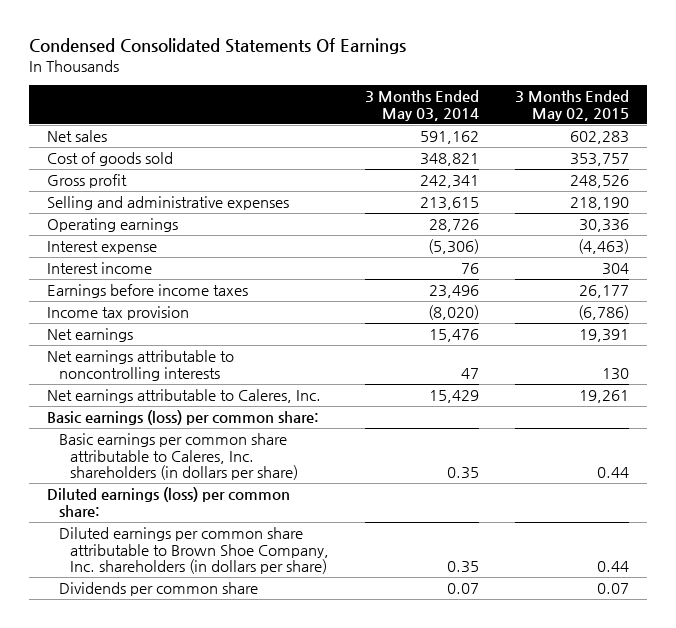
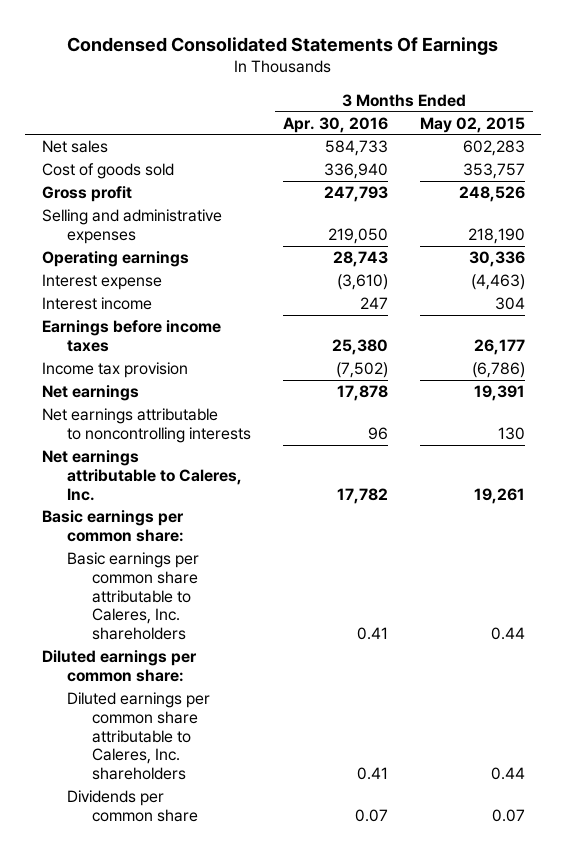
[365,89,480,121] 3 Months Ended May 03, 2014 -> none
none -> [282,116,388,133] Apr. 30, 2016
[47,409,320,425] Basic earnings (loss) per common share: -> [41,510,184,542] Basic earnings per common share:
[58,432,299,481] Basic earnings per common share attributable to Caleres, Inc. shareholders (in dollars per share) -> [66,552,199,640] Basic earnings per common share attributable to Caleres, Inc. shareholders
[47,486,291,517] Diluted earnings (loss) per common share: -> [41,650,197,682] Diluted earnings per common share:
[58,526,330,575] Diluted earnings per common share attributable to Brown Shoe Company, Inc. shareholders (in dollars per share) -> [66,692,210,780] Diluted earnings per common share attributable to Caleres, Inc. shareholders

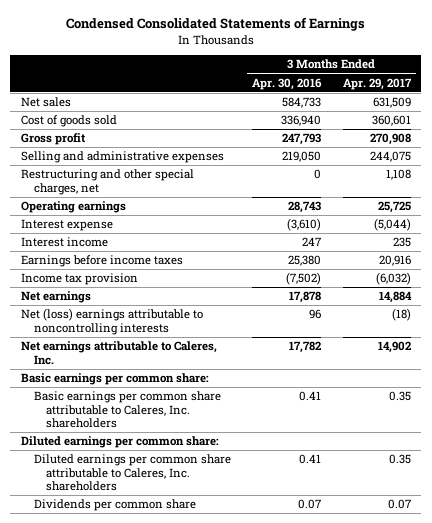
[67,36,499,55] Condensed Consolidated Statements Of Earnings -> [65,17,365,32] Condensed Consolidated Statements of Earnings
[419,116,525,133] May 02, 2015 -> none
none -> [342,77,412,90] Apr. 29, 2017
none -> [21,169,195,195] Restructuring and other special charges, net
[41,408,251,443] Net earnings attributable to noncontrolling interests -> [21,308,204,335] Net (loss) earnings attributable to noncontrolling interests

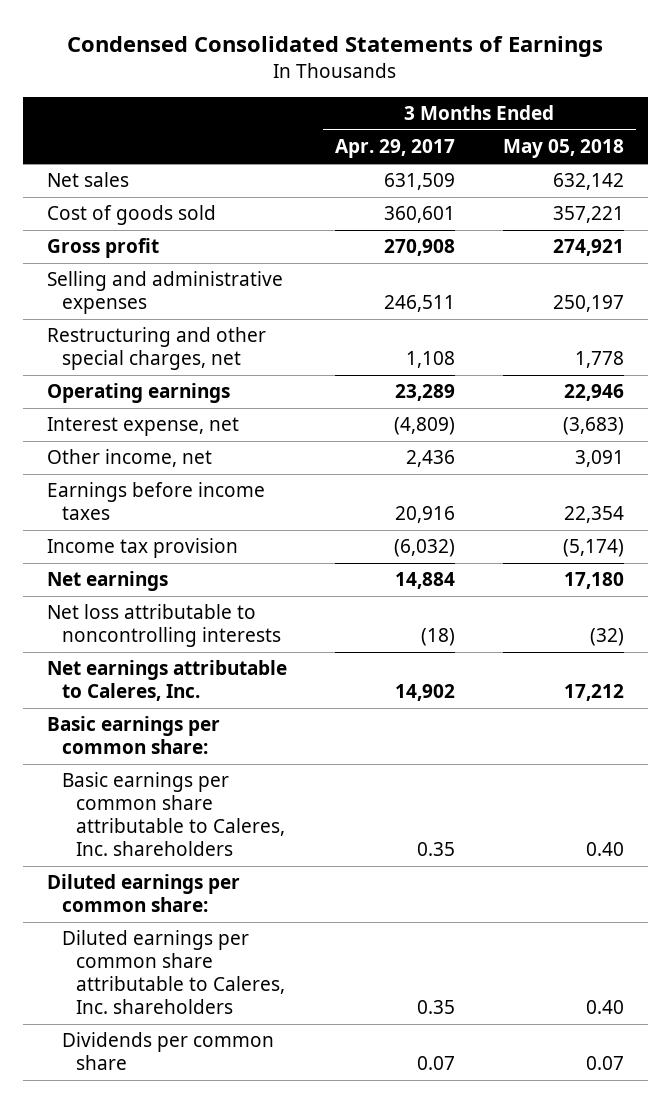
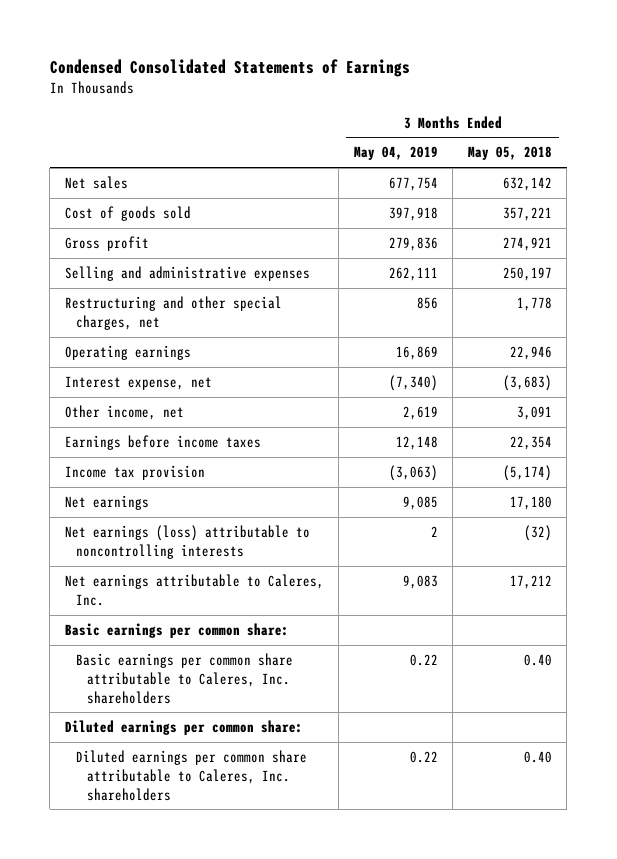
[334,139,455,159] Apr. 29, 2017 -> none
none -> [353,146,438,161] May 04, 2019
[46,604,281,648] Net loss attributable to noncontrolling interests -> [64,525,310,559] Net earnings (loss) attributable to noncontrolling interests
[61,1032,274,1071] Dividends per common share -> none

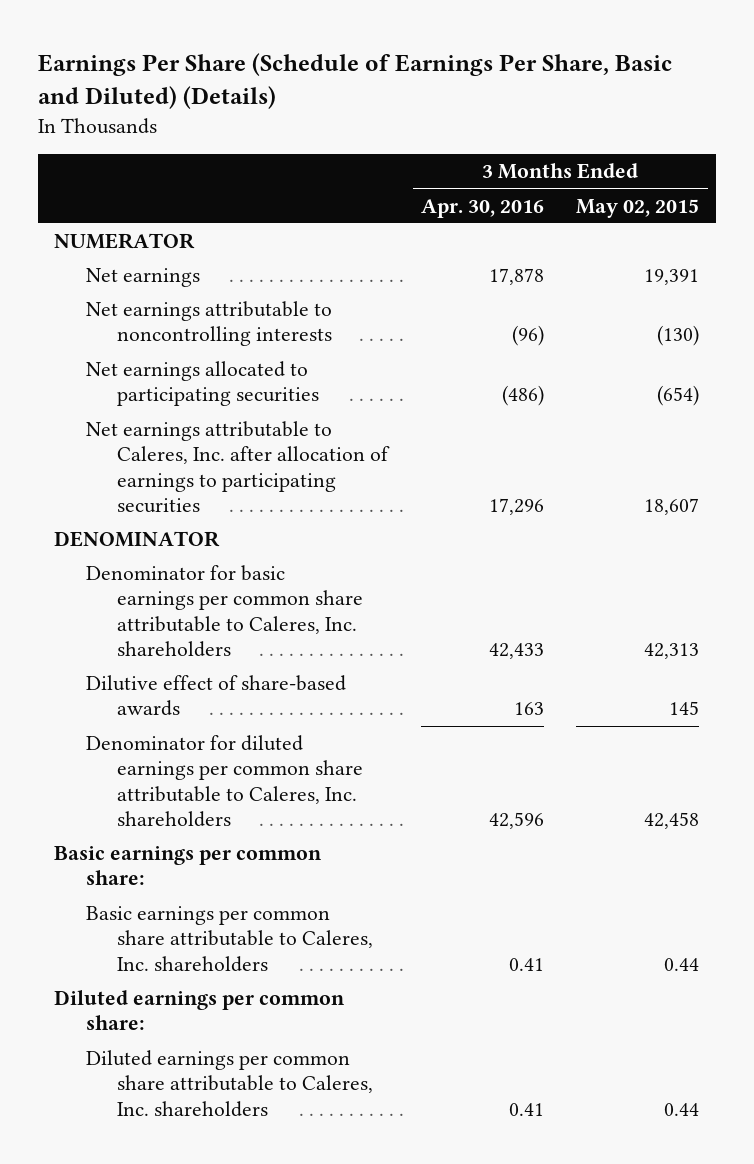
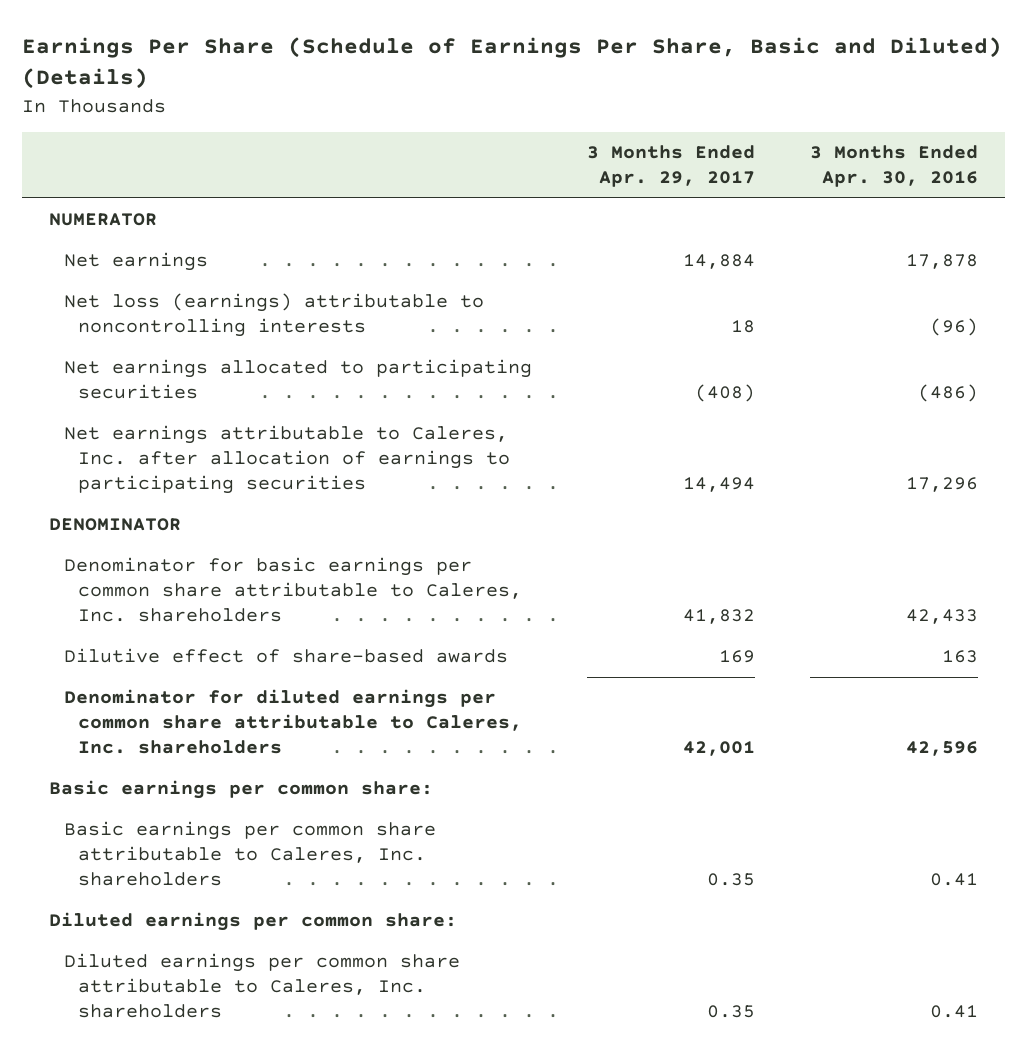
[576,198,700,218] May 02, 2015 -> none
none -> [586,145,755,188] 3 Months Ended Apr. 29, 2017
[85,301,333,347] Net earnings attributable to noncontrolling interests -> [63,293,484,338] Net loss (earnings) attributable to noncontrolling interests

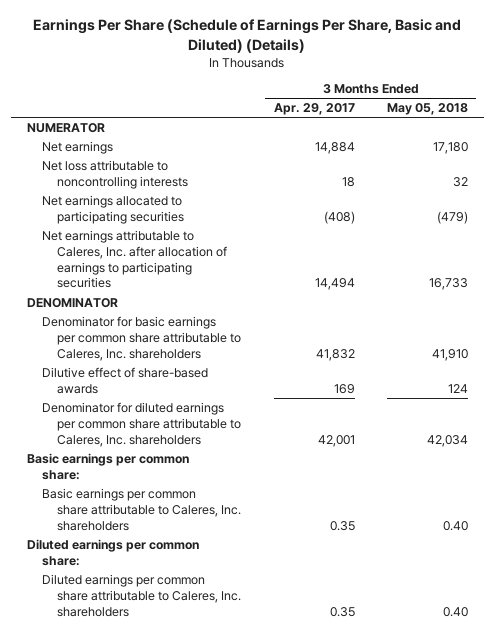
[809,145,978,188] 3 Months Ended Apr. 30, 2016 -> none
none -> [387,103,469,116] May 05, 2018
[63,293,484,338] Net loss (earnings) attributable to noncontrolling interests -> [41,160,189,189] Net loss attributable to noncontrolling interests

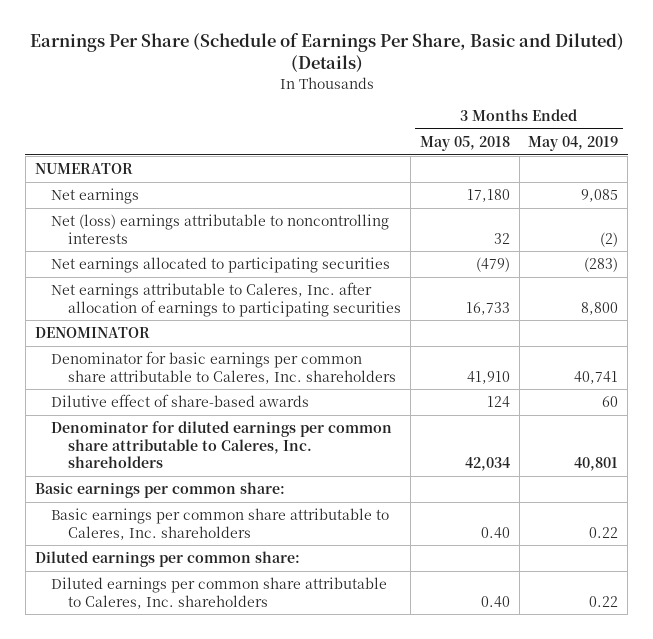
[273,103,355,116] Apr. 29, 2017 -> none
none -> [528,135,619,151] May 04, 2019
[41,160,189,189] Net loss attributable to noncontrolling interests -> [51,214,390,244] Net (loss) earnings attributable to noncontrolling interests

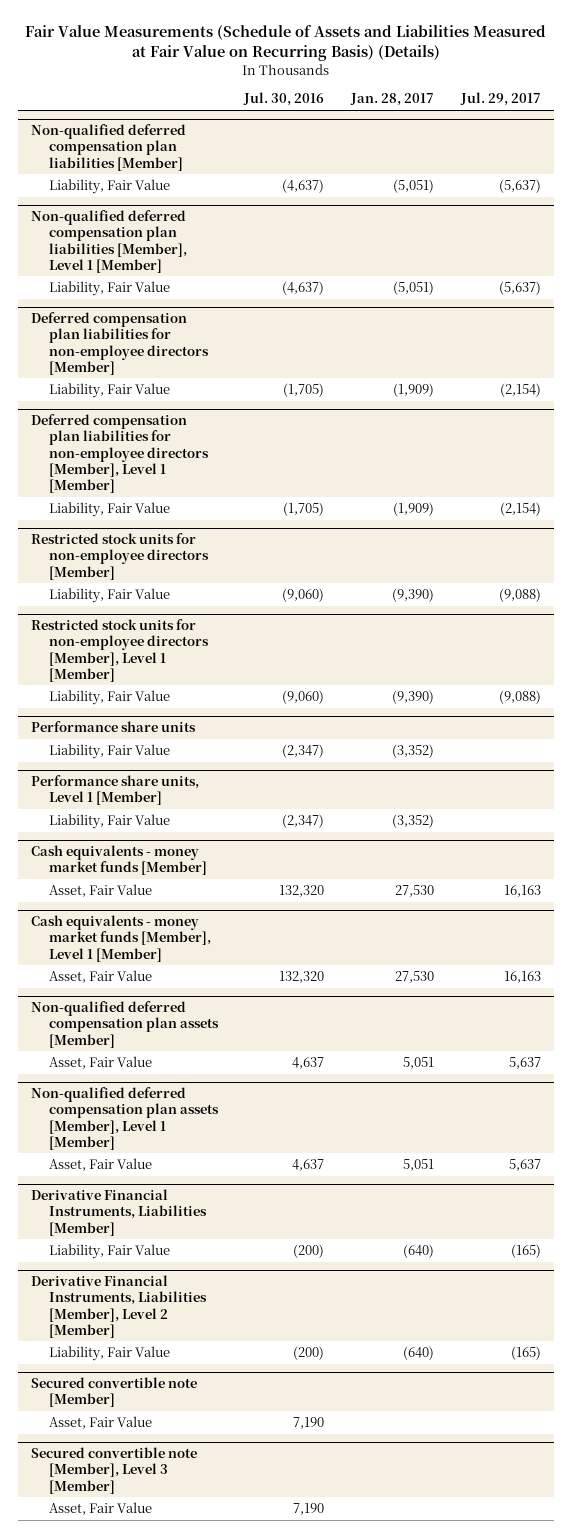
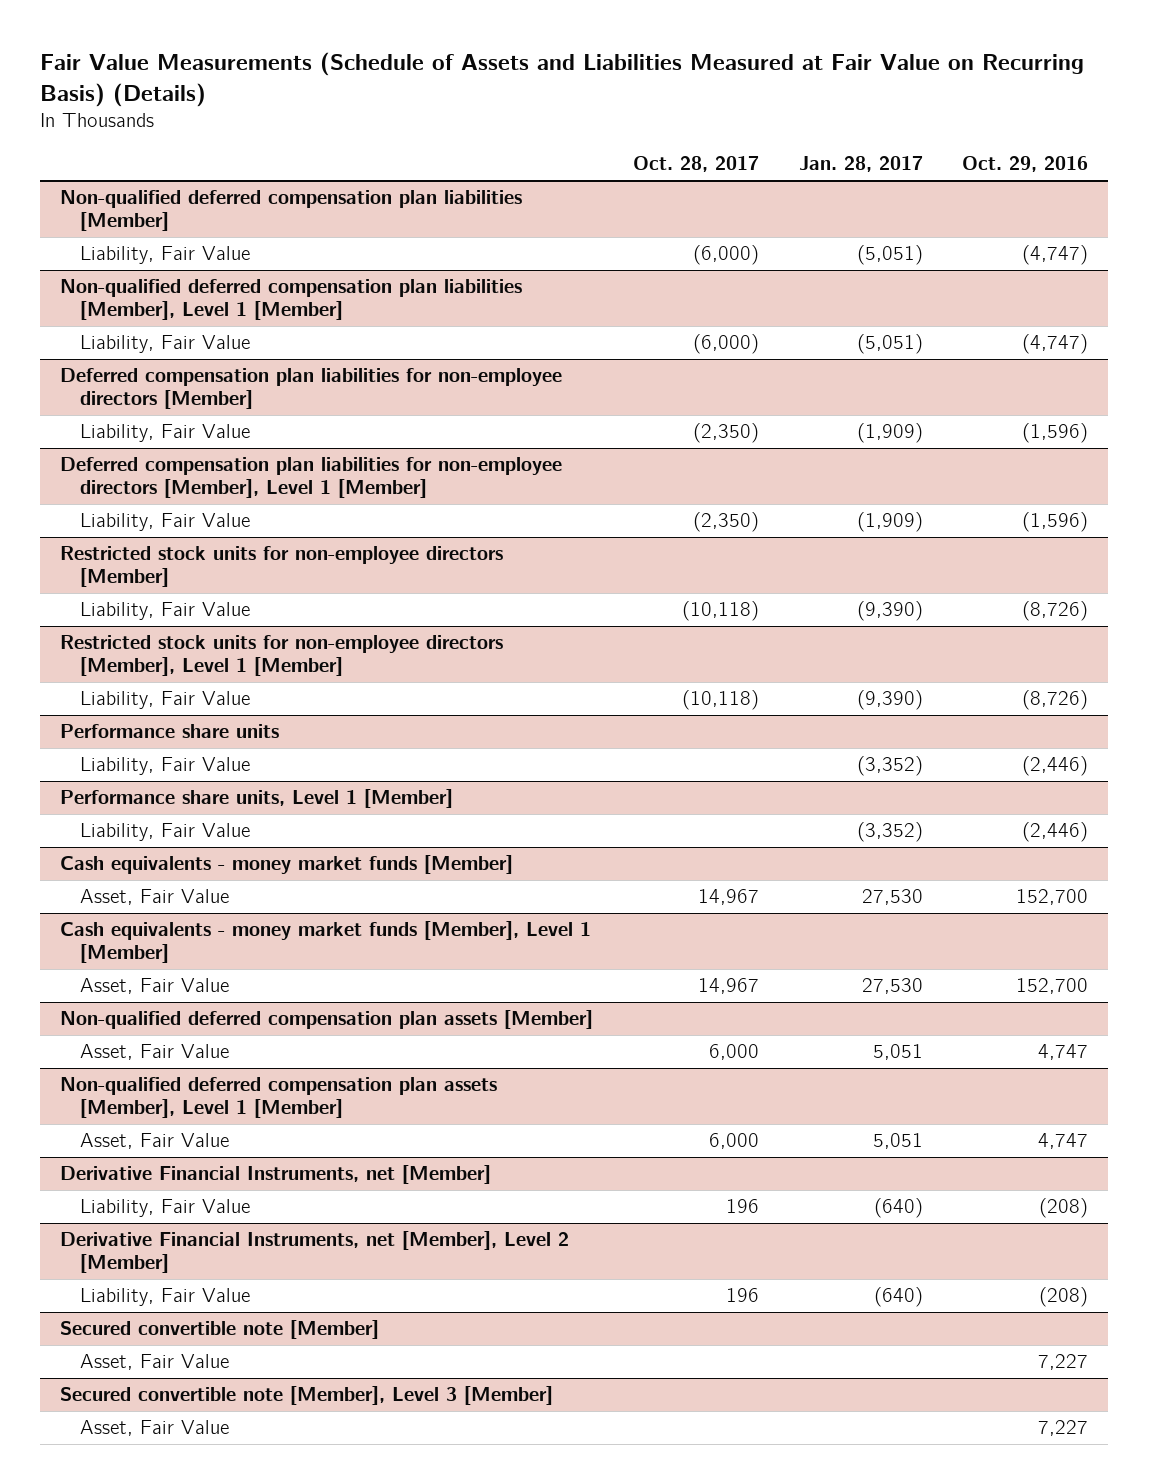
[243,92,325,107] Jul. 30, 2016 -> none
[459,92,541,107] Jul. 29, 2017 -> none
none -> [632,156,759,173] Oct. 28, 2017
none -> [962,156,1089,173] Oct. 29, 2016
[30,1189,207,1236] Derivative Financial Instruments, Liabilities [Member] -> [60,1165,492,1185] Derivative Financial Instruments, net [Member]
[30,1275,207,1338] Derivative Financial Instruments, Liabilities [Member], Level 2 [Member] -> [60,1231,570,1273] Derivative Financial Instruments, net [Member], Level 2 [Member]

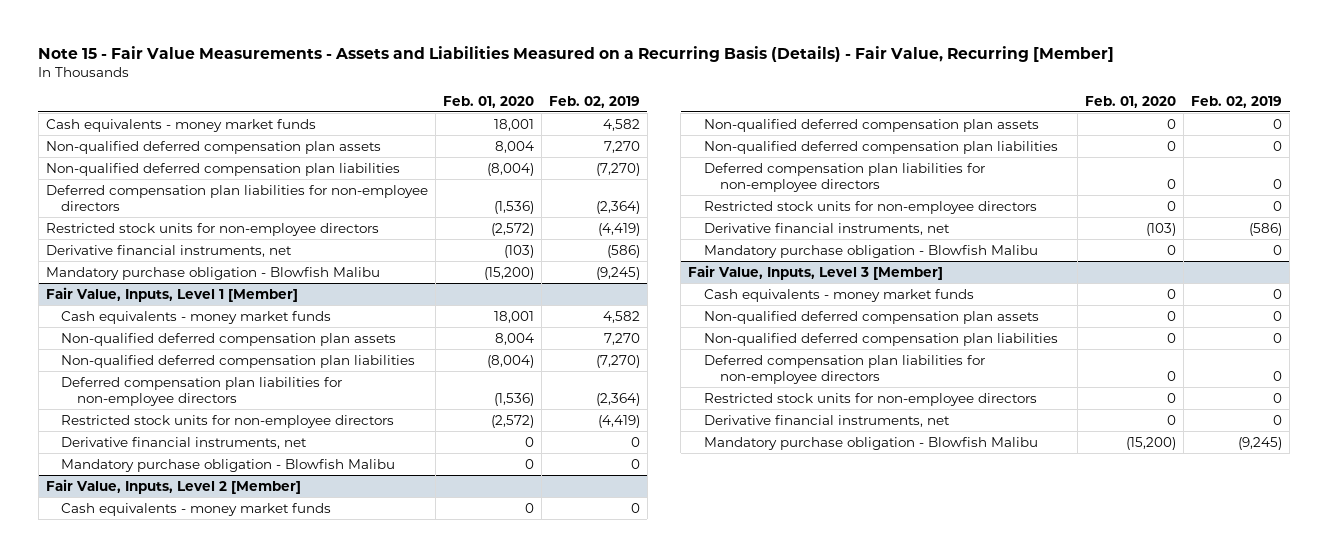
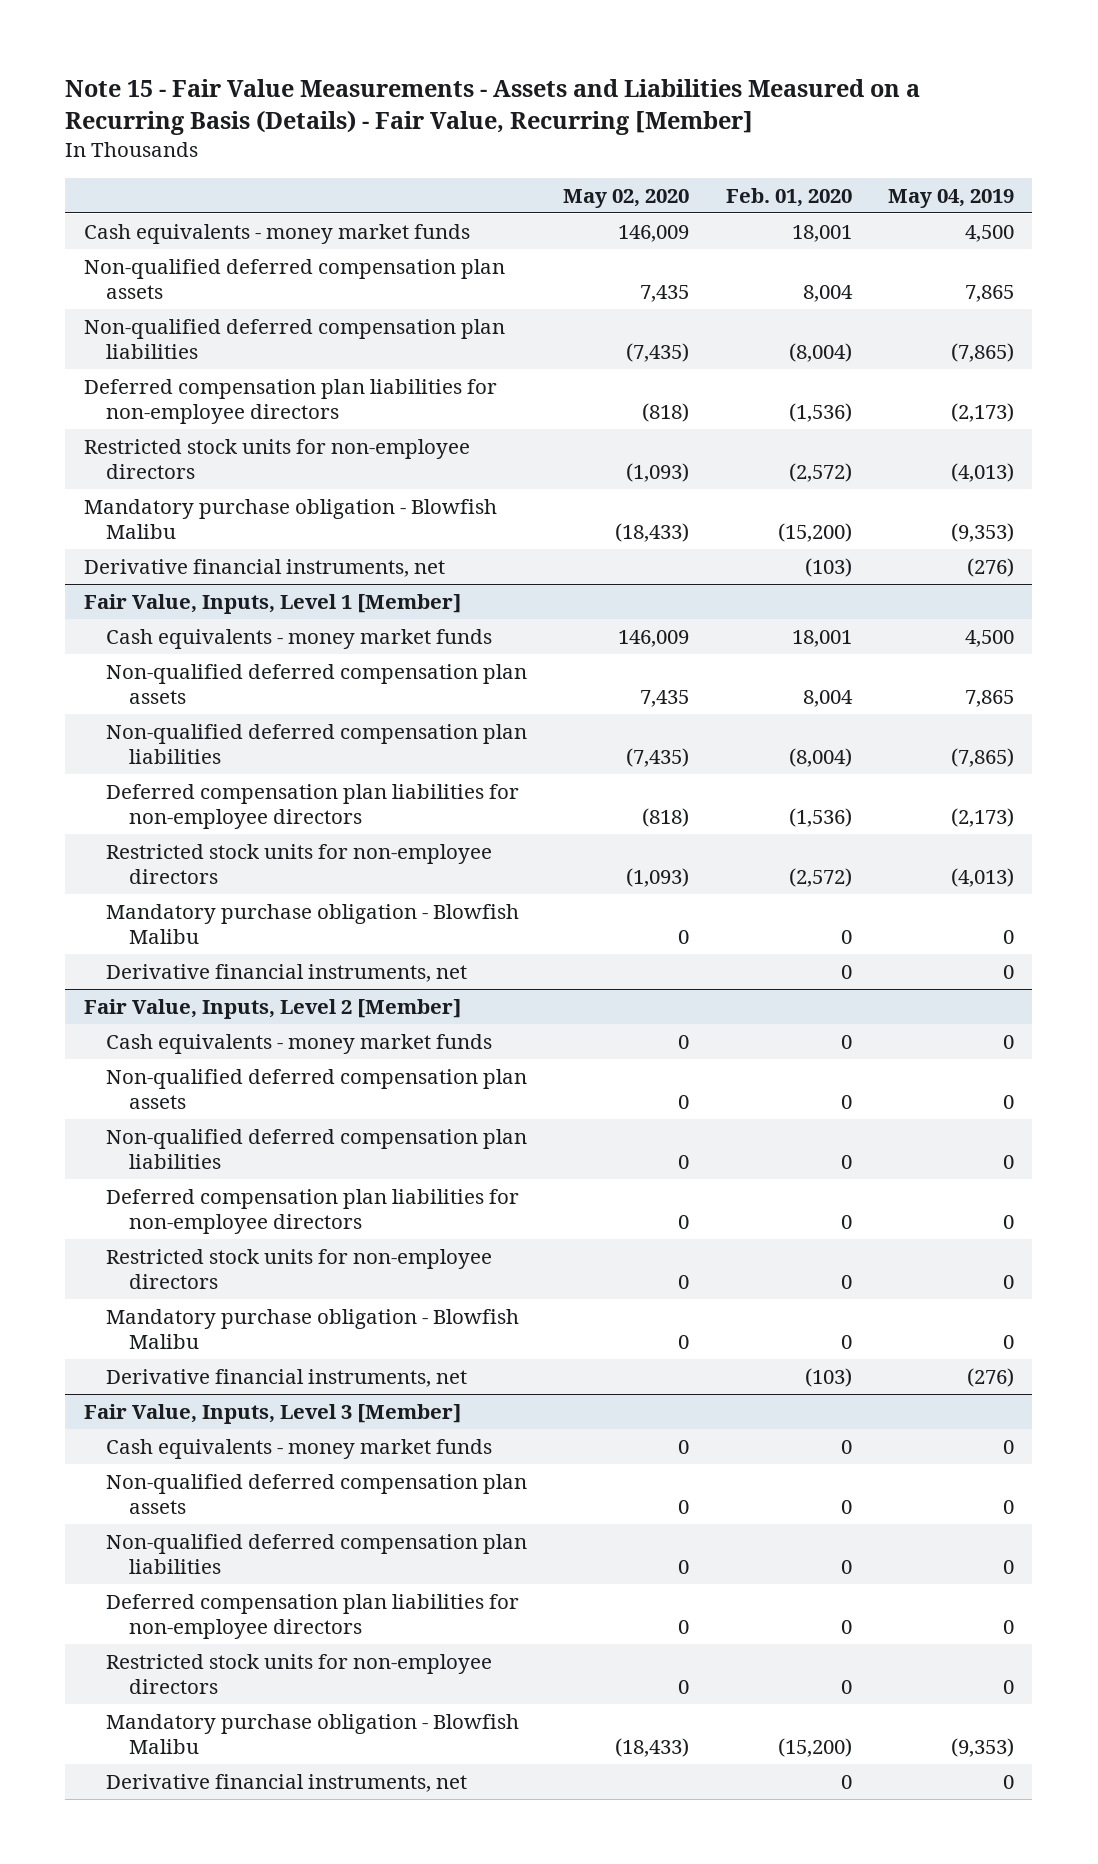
[548,95,640,108] Feb. 02, 2019 -> none
none -> [563,188,690,208] May 02, 2020
none -> [888,188,1015,208] May 04, 2019
[45,244,292,257] Derivative financial instruments, net -> [83,558,445,577] Derivative financial instruments, net
[61,436,308,449] Derivative financial instruments, net -> [106,963,468,982] Derivative financial instruments, net
[703,222,950,235] Derivative financial instruments, net -> [106,1368,468,1387] Derivative financial instruments, net
[703,414,950,427] Derivative financial instruments, net -> [106,1773,468,1792] Derivative financial instruments, net

